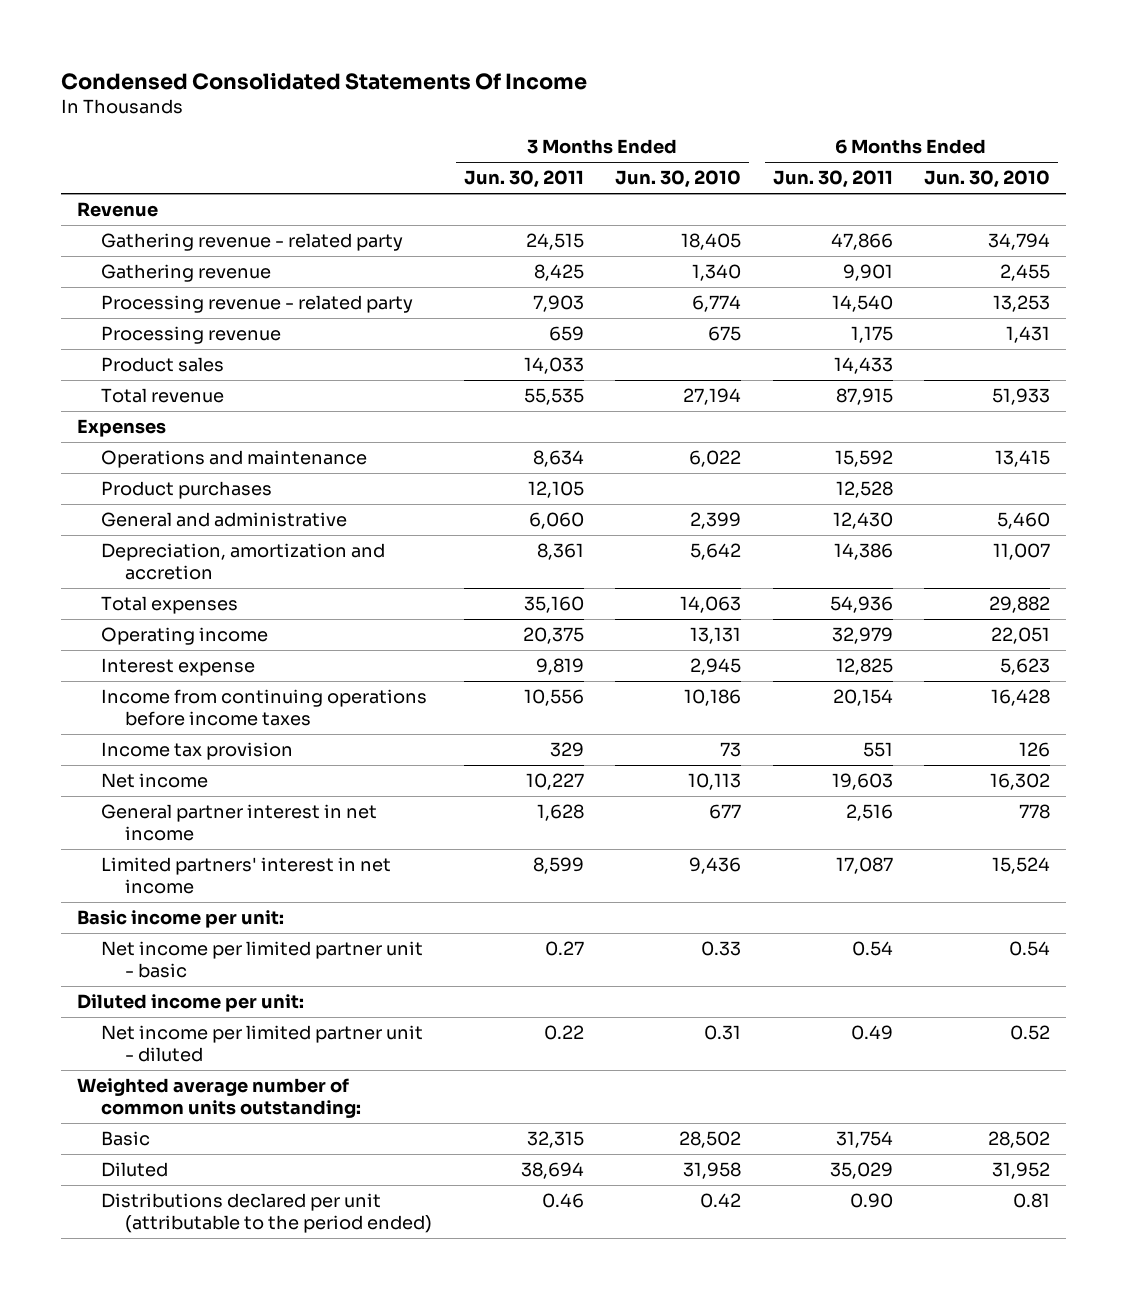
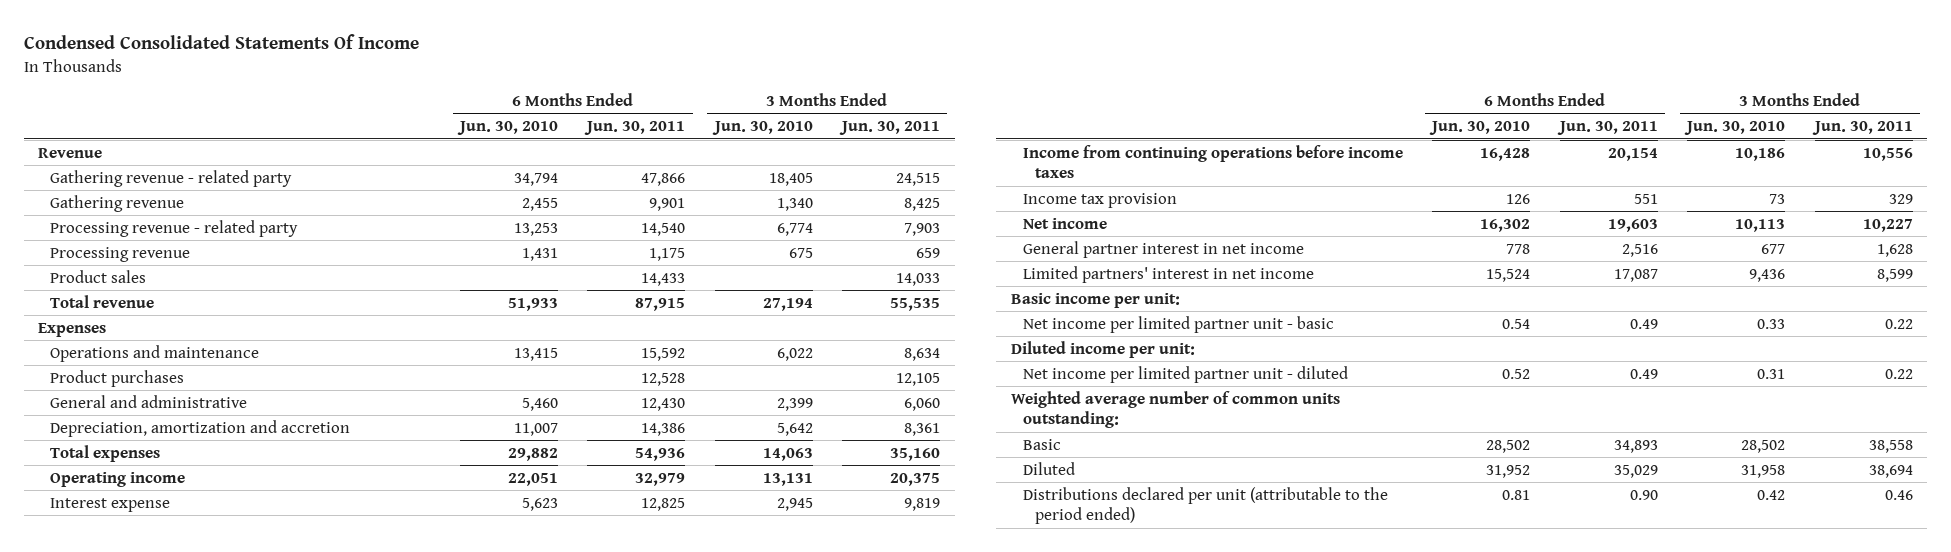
[544,941,584,957] 0.27 -> [1884,318,1913,329] 0.22
[851,941,893,957] 0.54 -> [1629,318,1658,329] 0.49
[526,1131,584,1149] 32,315 -> [1868,439,1913,453] 38,558
[835,1131,893,1149] 31,754 -> [1613,439,1658,453] 34,893

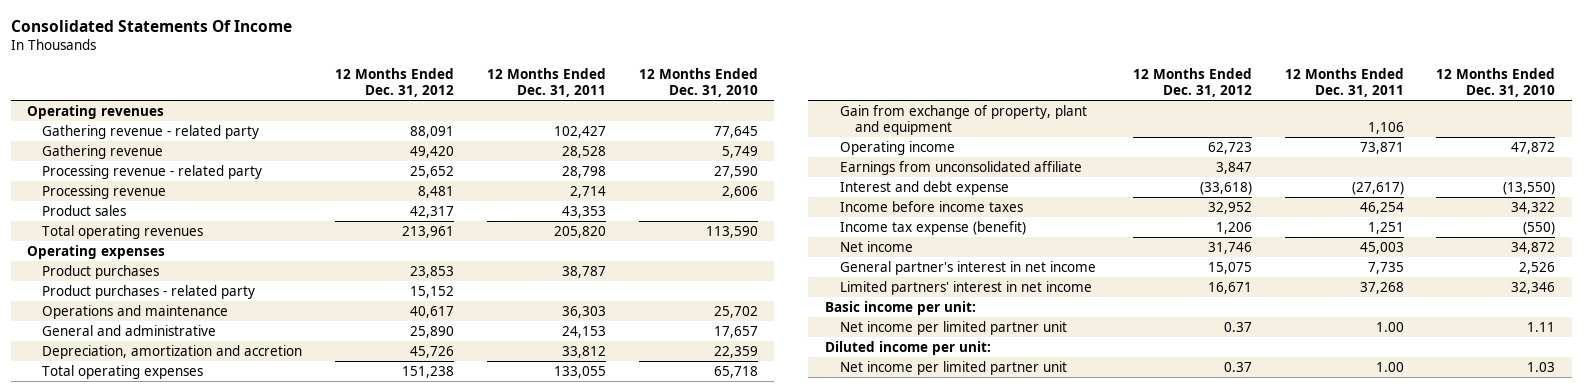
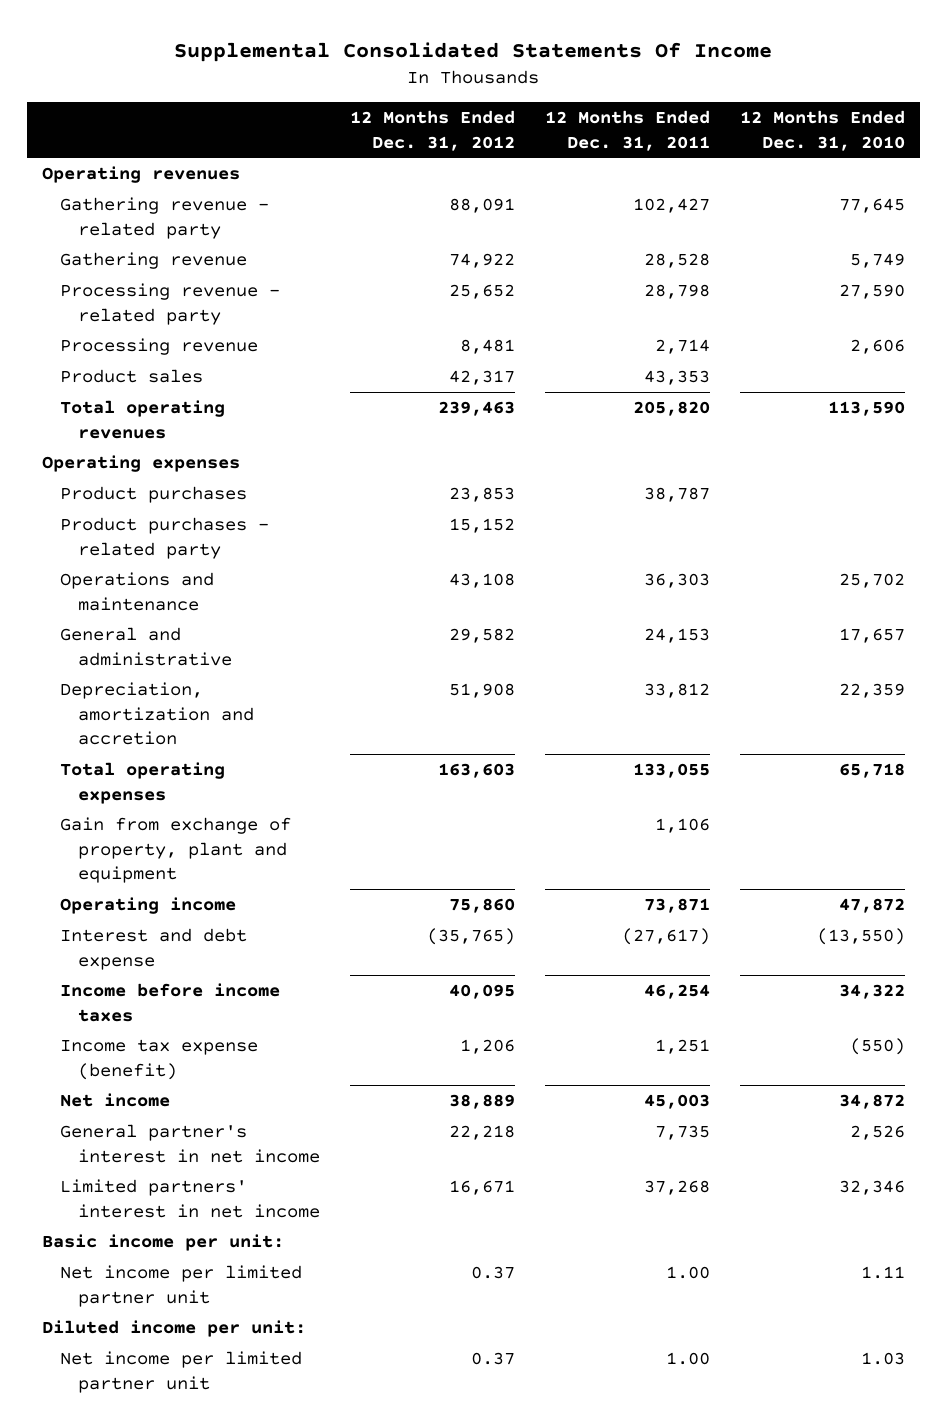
[10,19,292,32] Consolidated Statements Of Income -> [174,42,773,63] Supplemental Consolidated Statements Of Income
[410,146,455,159] 49,420 -> [448,253,515,269] 74,922
[402,226,455,239] 213,961 -> [437,401,515,417] 239,463
[410,306,455,319] 40,617 -> [448,573,515,589] 43,108
[410,326,455,339] 25,890 -> [448,628,515,644] 29,582
[410,346,455,359] 45,726 -> [448,683,515,699] 51,908
[402,366,455,379] 151,238 -> [437,763,515,779] 163,603
[839,161,1082,176] Earnings from unconsolidated affiliate -> none
[1207,142,1252,155] 62,723 -> [448,898,515,914] 75,860
[1199,182,1252,196] (33,618) -> [426,928,515,946] (35,765)
[1207,202,1252,215] 32,952 -> [448,984,515,1000] 40,095
[1207,242,1252,255] 31,746 -> [448,1094,515,1110] 38,889
[1207,262,1252,275] 15,075 -> [448,1125,515,1141] 22,218

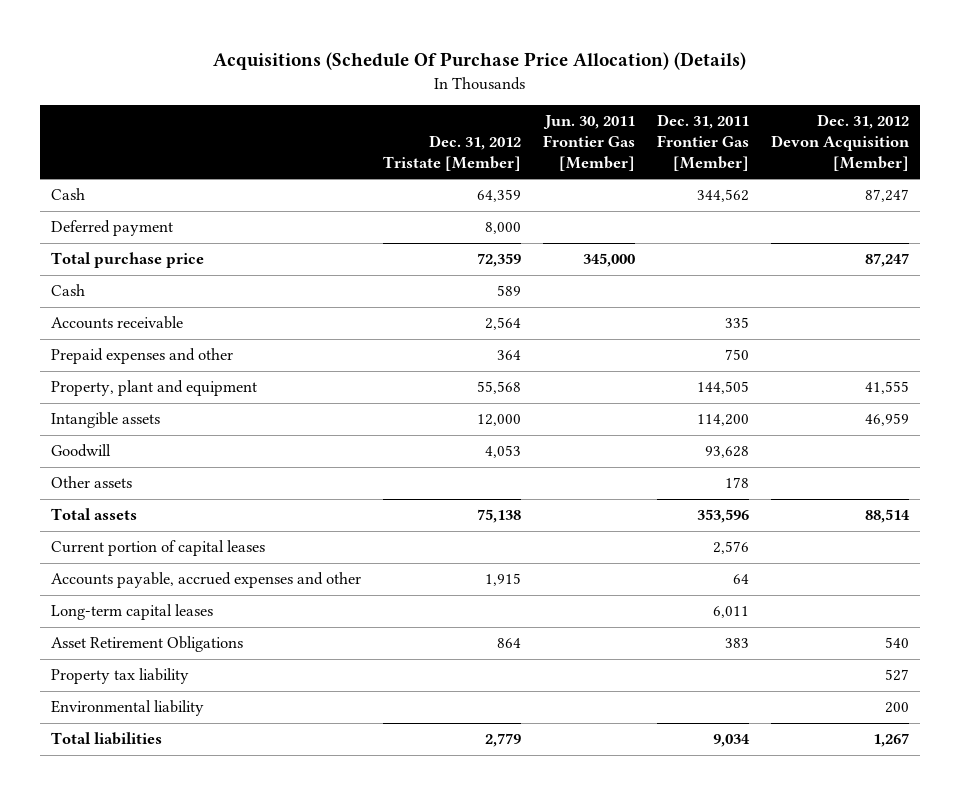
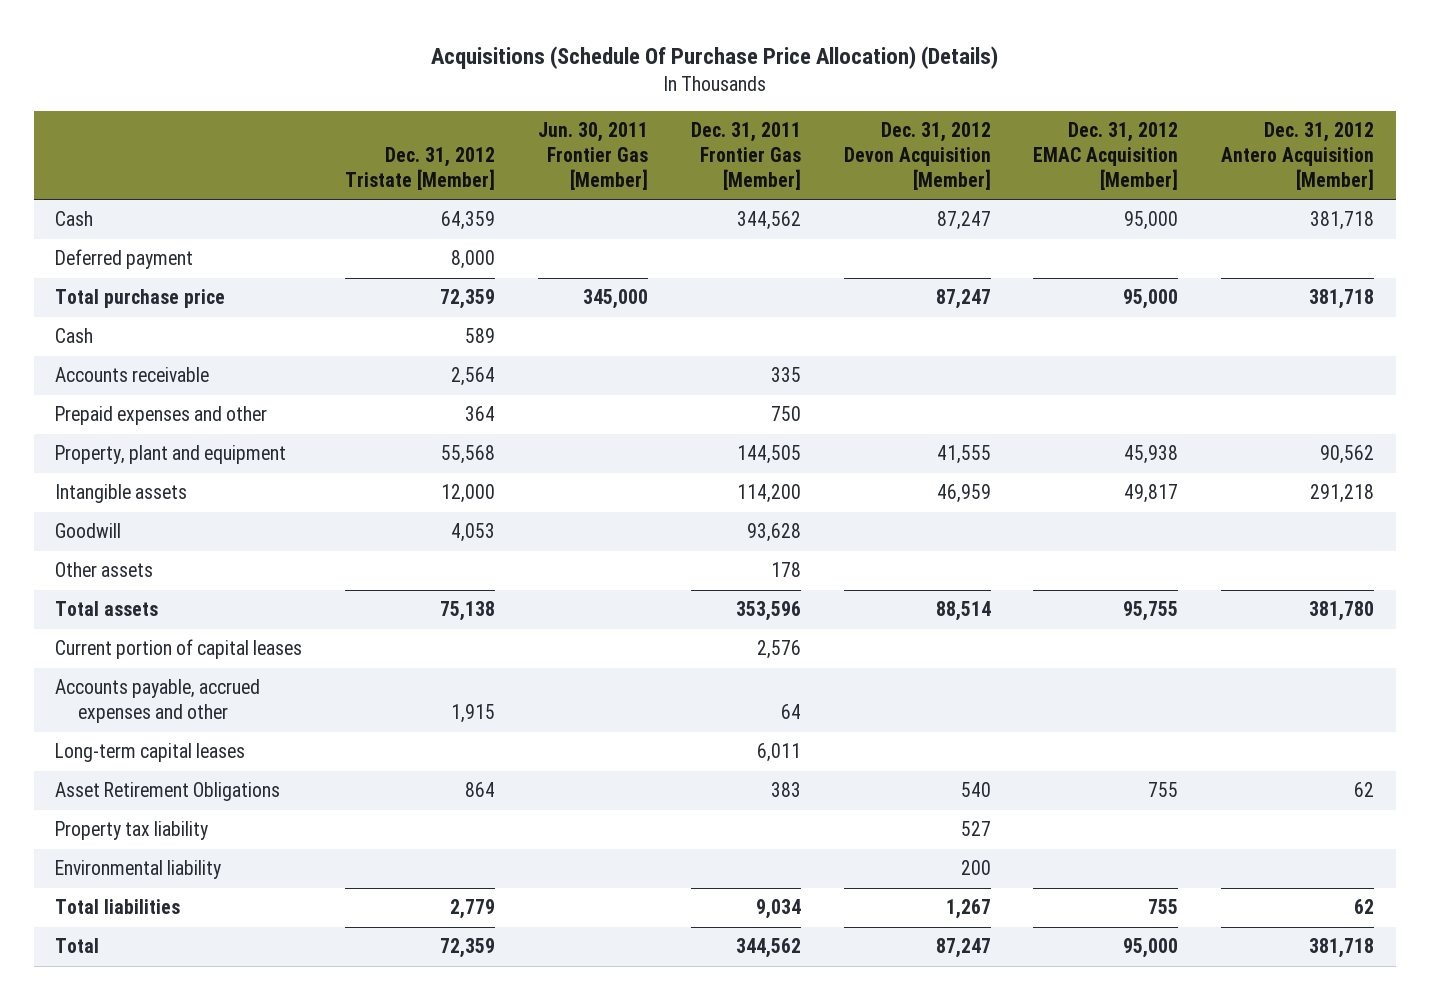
none -> [1033,121,1179,190] Dec. 31, 2012 EMAC Acquisition [Member]
none -> [1221,121,1375,190] Dec. 31, 2012 Antero Acquisition [Member]
none -> [55,938,100,954] Total

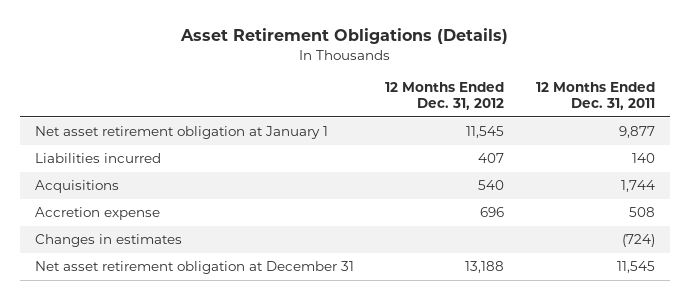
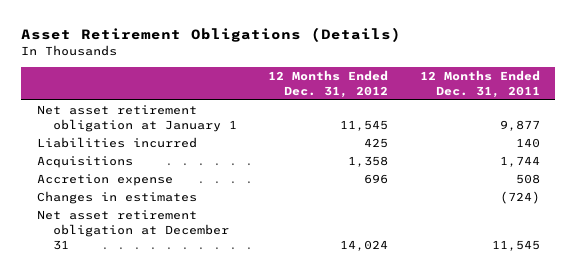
[478,153,505,164] 407 -> [364,138,389,149] 425
[478,180,505,191] 540 -> [348,156,389,168] 1,358
[465,261,505,274] 13,188 -> [340,239,389,251] 14,024

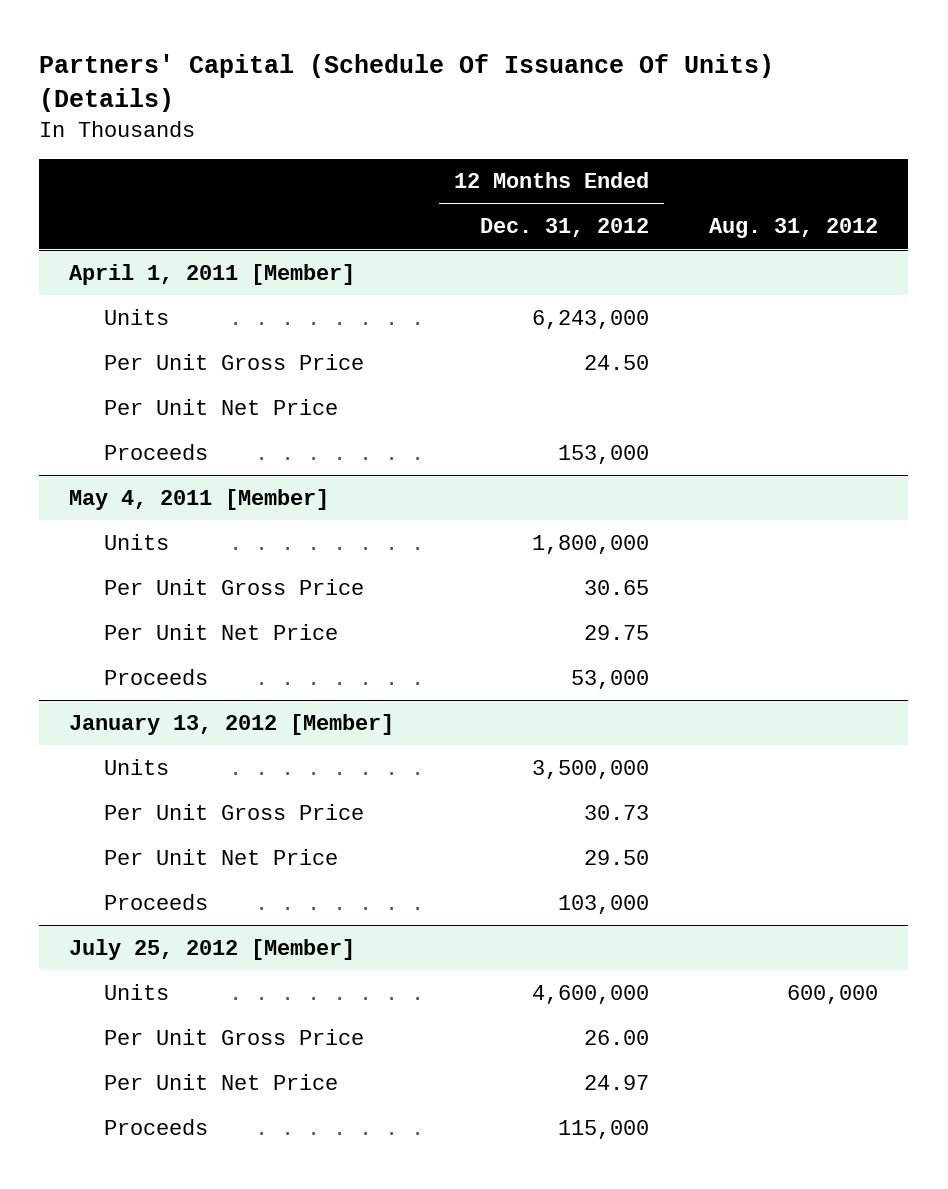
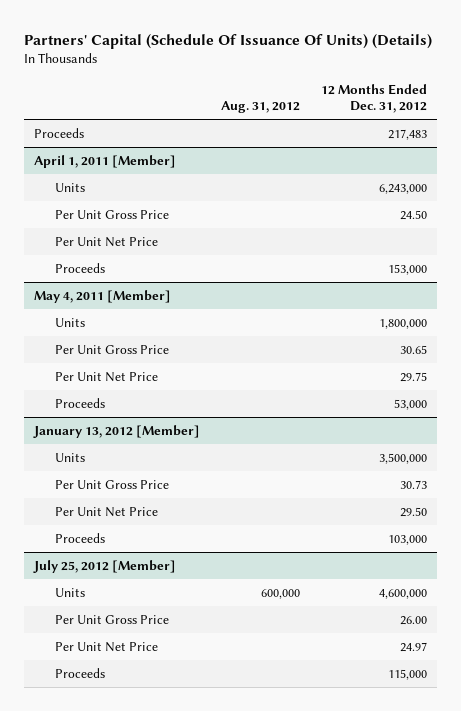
none -> [34,127,85,138] Proceeds

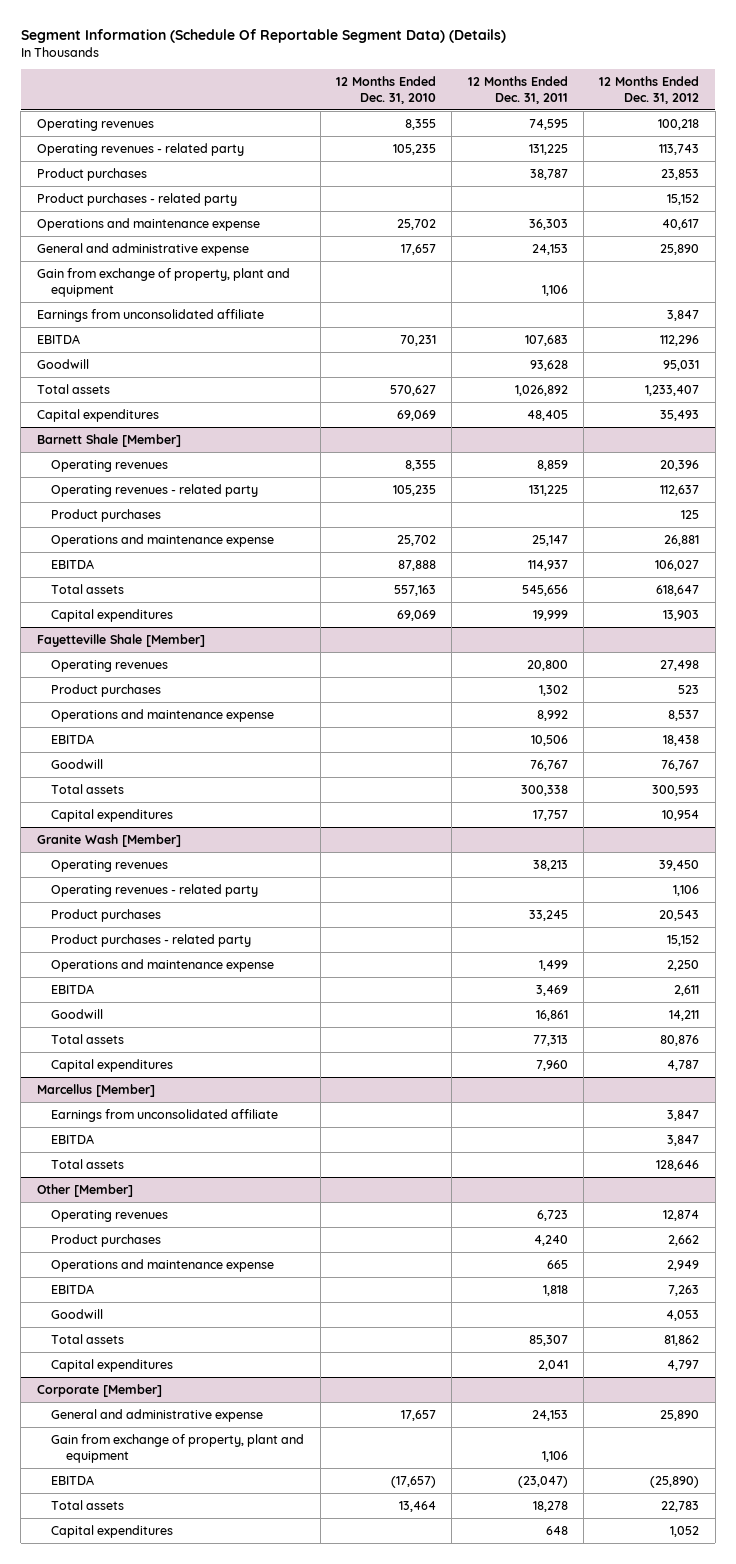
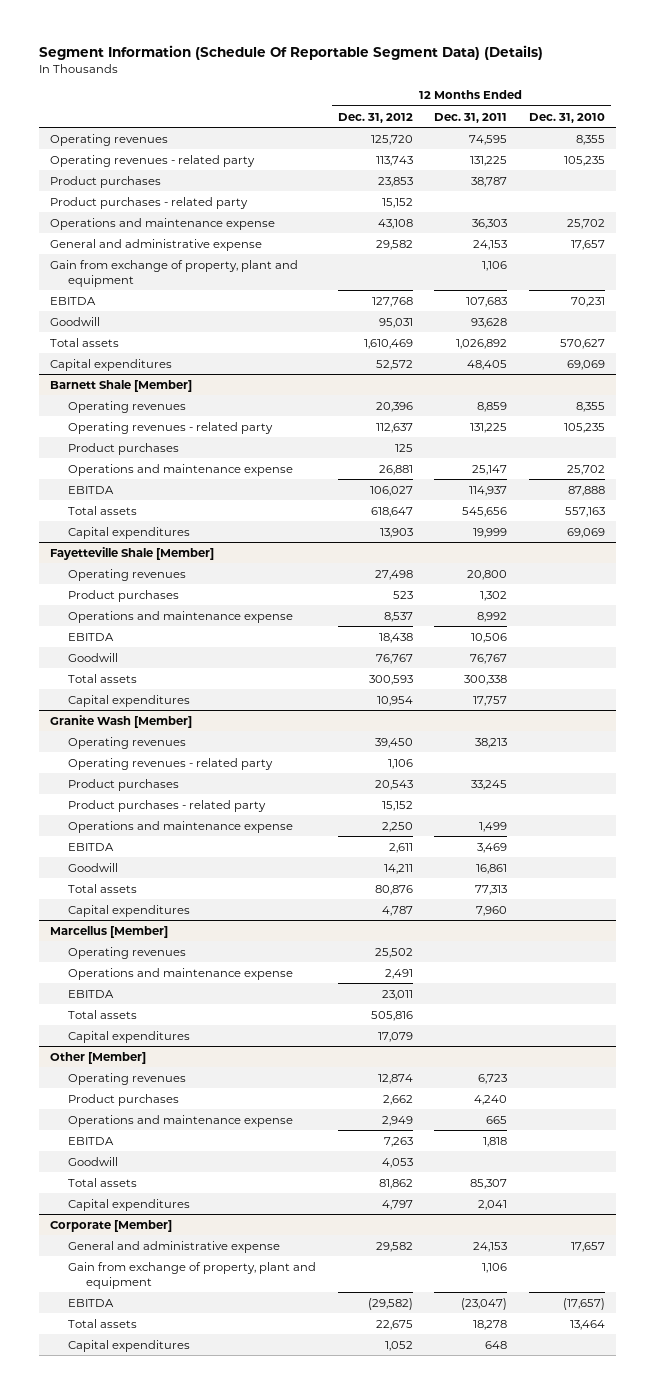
[658,118,700,130] 100,218 -> [370,134,413,145] 125,720
[662,218,700,230] 40,617 -> [377,218,413,229] 43,108
[660,243,700,255] 25,890 -> [375,239,413,250] 29,582
[36,308,264,322] Earnings from unconsolidated affiliate -> none
[660,334,700,346] 112,296 -> [371,296,413,307] 127,768
[645,384,700,396] 1,233,407 -> [363,338,413,349] 1,610,469
[660,409,700,421] 35,493 -> [375,359,413,370] 52,572
[51,1108,279,1122] Earnings from unconsolidated affiliate -> none
none -> [67,946,186,959] Operating revenues
none -> [67,967,293,980] Operations and maintenance expense
[667,1134,700,1146] 3,847 -> [381,989,413,1000] 23,011
[656,1159,700,1171] 128,646 -> [370,1010,413,1021] 505,816
none -> [67,1030,190,1043] Capital expenditures
[660,1409,700,1421] 25,890 -> [375,1241,413,1252] 29,582
[650,1475,700,1488] (25,890) -> [367,1297,413,1310] (29,582)
[661,1500,700,1512] 22,783 -> [375,1319,413,1330] 22,675

